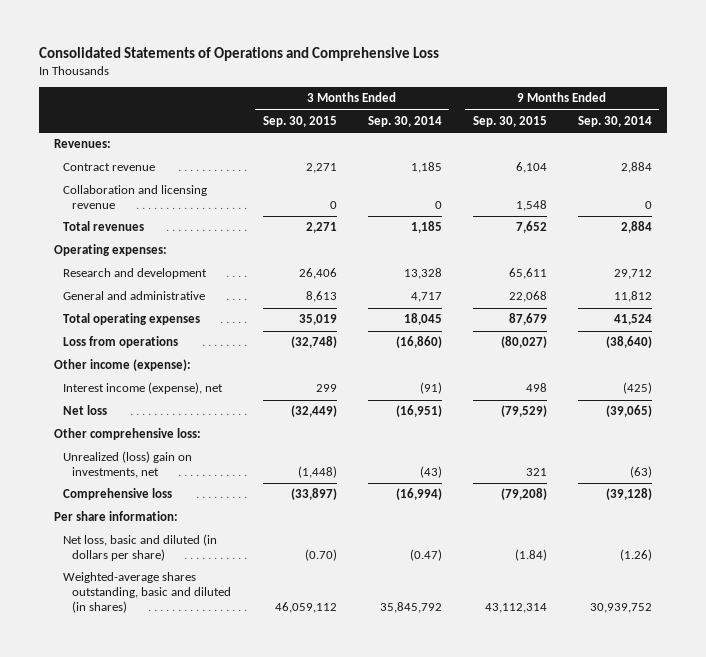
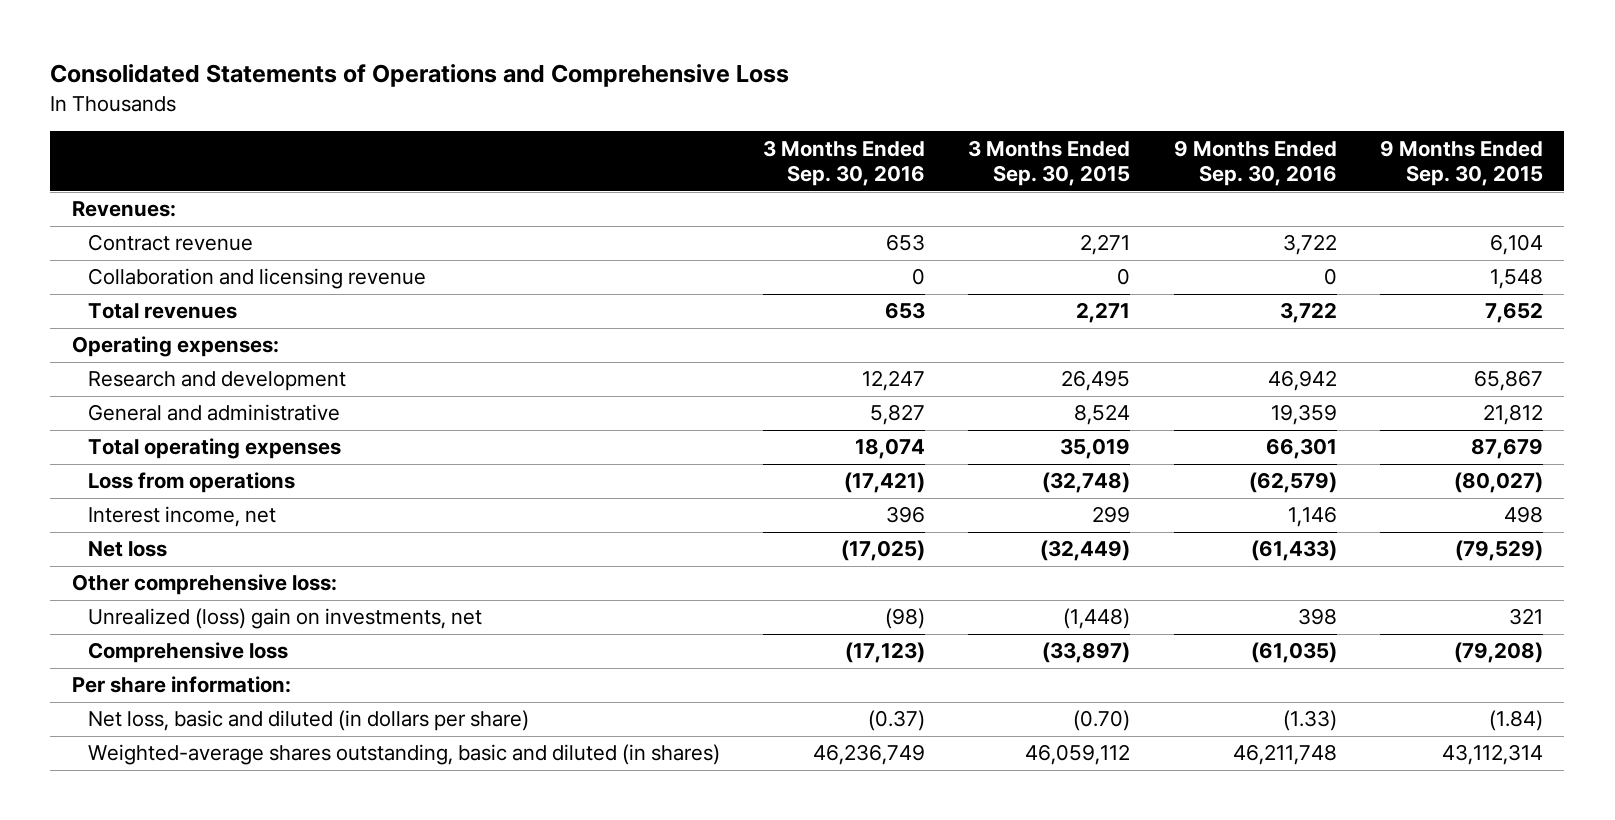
[367,115,442,127] Sep. 30, 2014 -> none
[577,115,652,127] Sep. 30, 2014 -> none
none -> [763,139,926,187] 3 Months Ended Sep. 30, 2016
none -> [1173,139,1337,187] 9 Months Ended Sep. 30, 2016
[298,268,337,280] 26,406 -> [1061,370,1131,392] 26,495
[508,268,547,280] 65,611 -> [1473,370,1543,392] 65,867
[305,291,337,303] 8,613 -> [1074,404,1131,426] 8,524
[508,291,547,303] 22,068 -> [1482,404,1543,426] 21,812
[54,359,192,372] Other income (expense): -> none
[63,382,224,395] Interest income (expense), net -> [87,506,276,528] Interest income, net

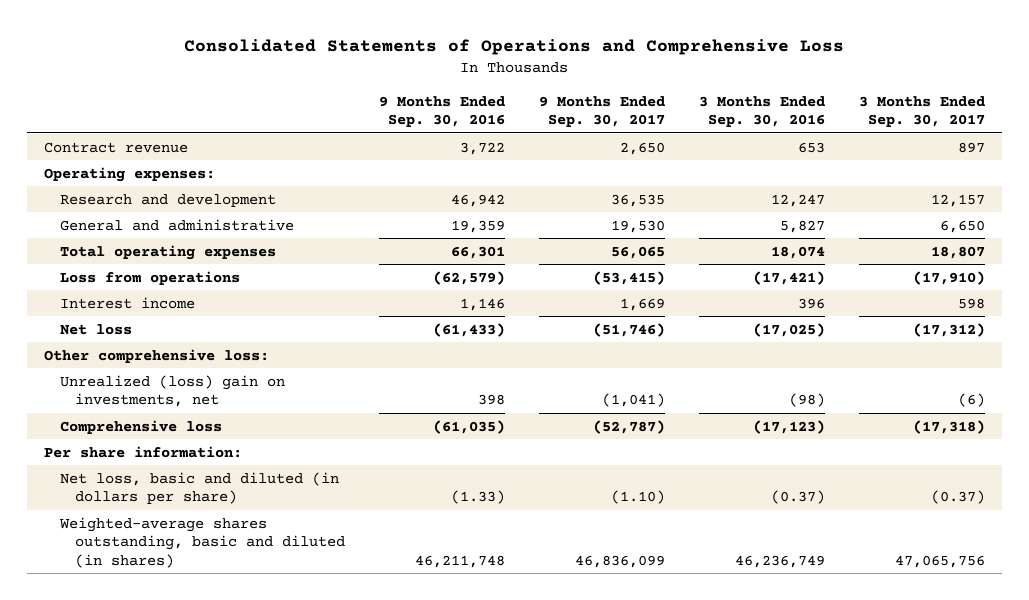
[968,139,1131,187] 3 Months Ended Sep. 30, 2015 -> none
[1379,139,1543,187] 9 Months Ended Sep. 30, 2015 -> none
none -> [539,95,666,128] 9 Months Ended Sep. 30, 2017
none -> [858,95,985,128] 3 Months Ended Sep. 30, 2017
[71,201,176,218] Revenues: -> none
[87,268,426,290] Collaboration and licensing revenue -> none
[87,303,237,320] Total revenues -> none
[87,506,276,528] Interest income, net -> [59,296,195,309] Interest income

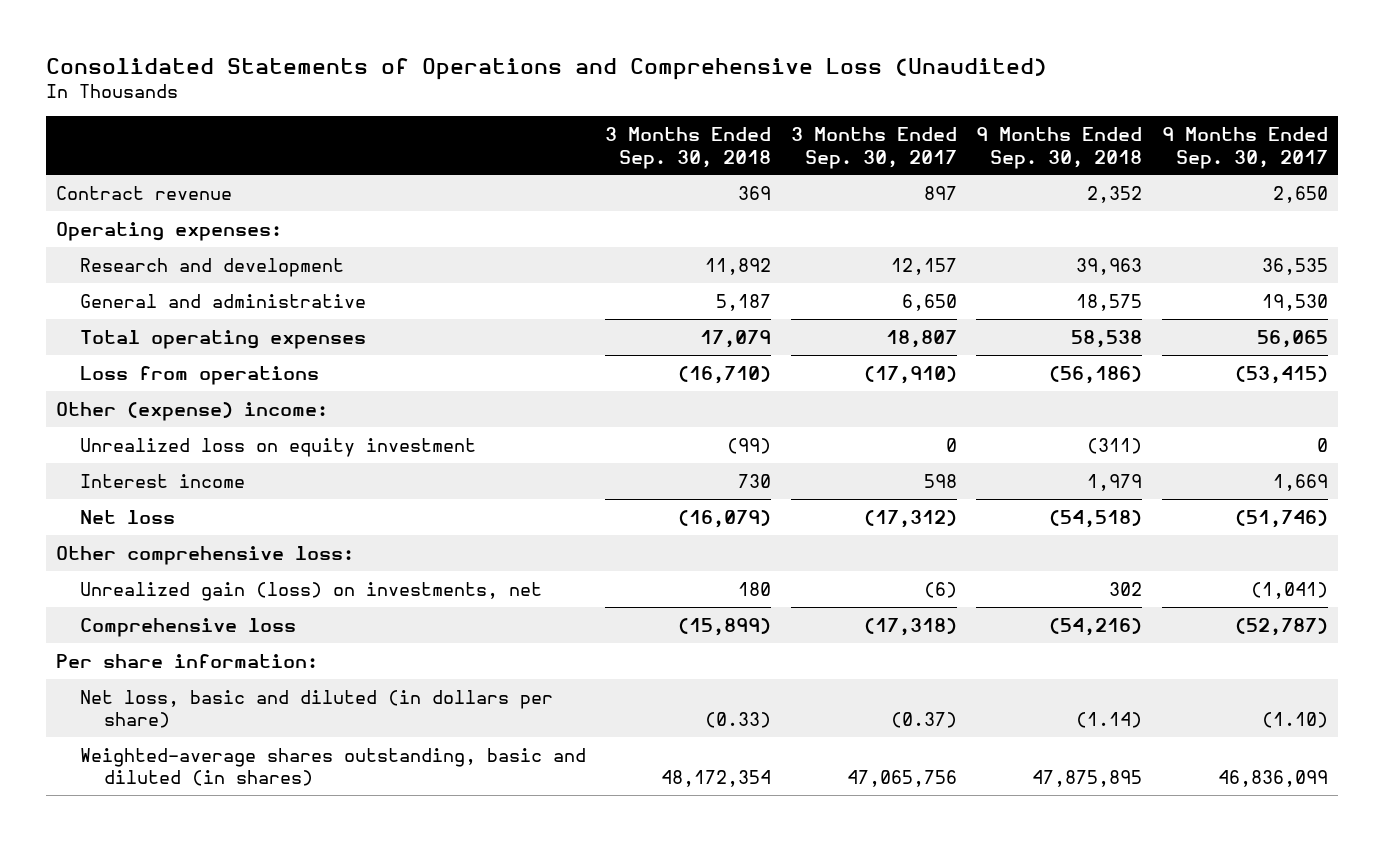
[184,39,845,56] Consolidated Statements of Operations and Comprehensive Loss -> [45,57,1047,80] Consolidated Statements of Operations and Comprehensive Loss (Unaudited)
[379,95,506,128] 9 Months Ended Sep. 30, 2016 -> none
[698,95,825,128] 3 Months Ended Sep. 30, 2016 -> none
none -> [605,126,772,169] 3 Months Ended Sep. 30, 2018
none -> [976,126,1143,169] 9 Months Ended Sep. 30, 2018
none -> [55,401,328,421] Other (expense) income:
none -> [79,437,476,457] Unrealized loss on equity investment
[59,374,285,408] Unrealized (loss) gain on investments, net -> [79,581,542,601] Unrealized gain (loss) on investments, net

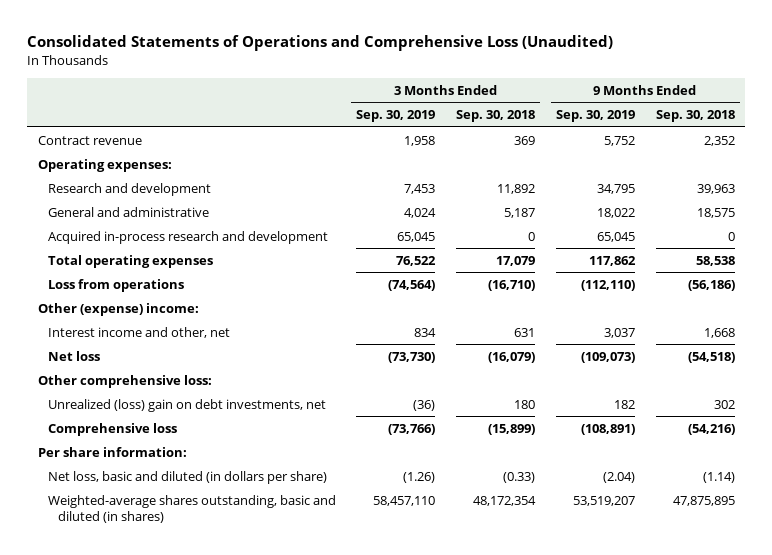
[790,126,957,169] 3 Months Ended Sep. 30, 2017 -> none
[1161,126,1328,169] 9 Months Ended Sep. 30, 2017 -> none
none -> [356,110,436,123] Sep. 30, 2019
none -> [556,110,636,123] Sep. 30, 2019
none -> [47,230,328,244] Acquired in-process research and development
[79,437,476,457] Unrealized loss on equity investment -> none
[79,473,245,488] Interest income -> [47,326,230,338] Interest income and other, net
[738,473,772,488] 730 -> [514,327,536,337] 631
[1087,473,1143,491] 1,979 -> [703,327,735,338] 1,668
[79,581,542,601] Unrealized gain (loss) on investments, net -> [47,398,326,412] Unrealized (loss) gain on debt investments, net

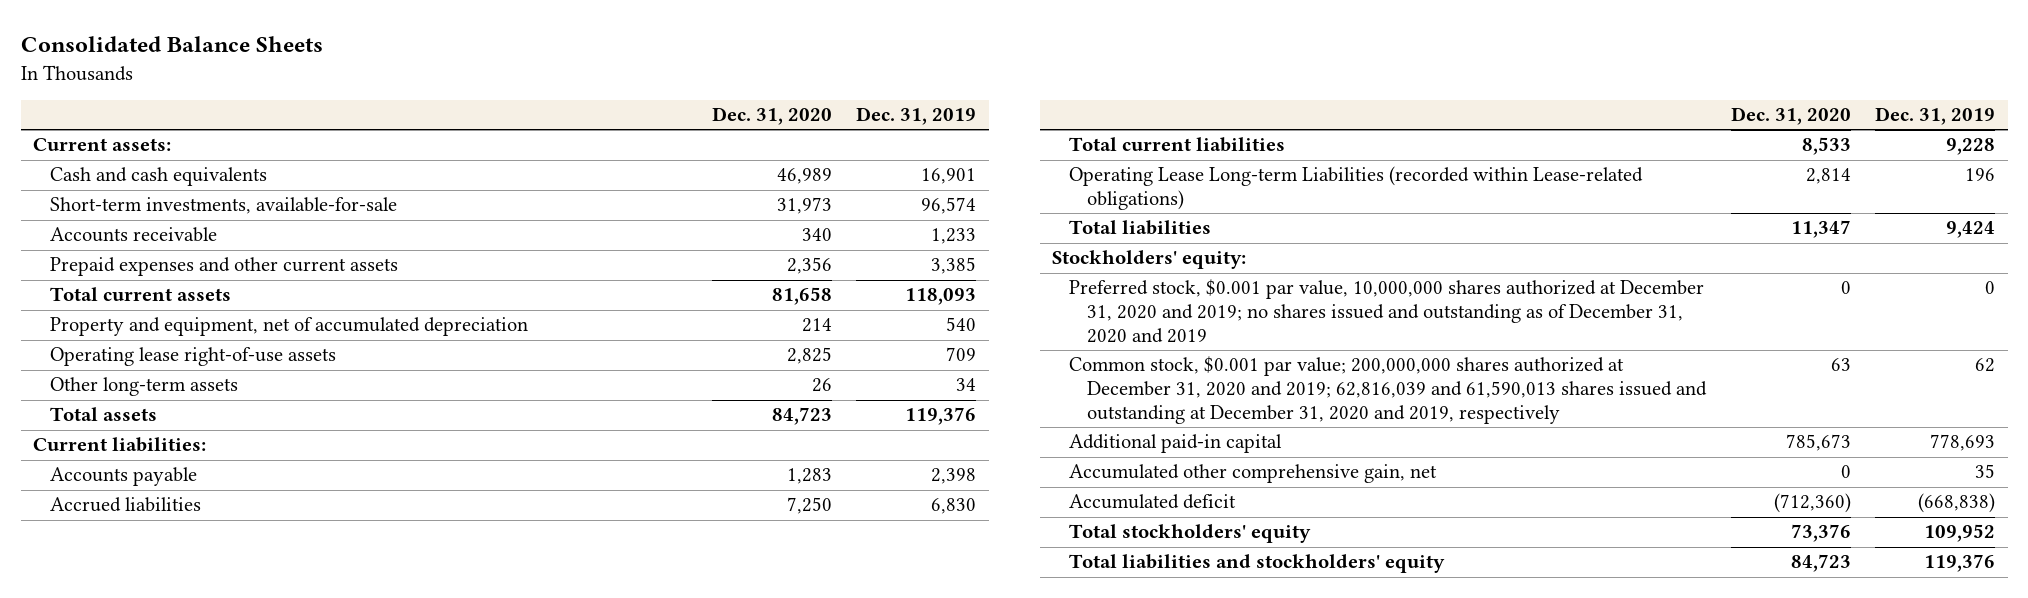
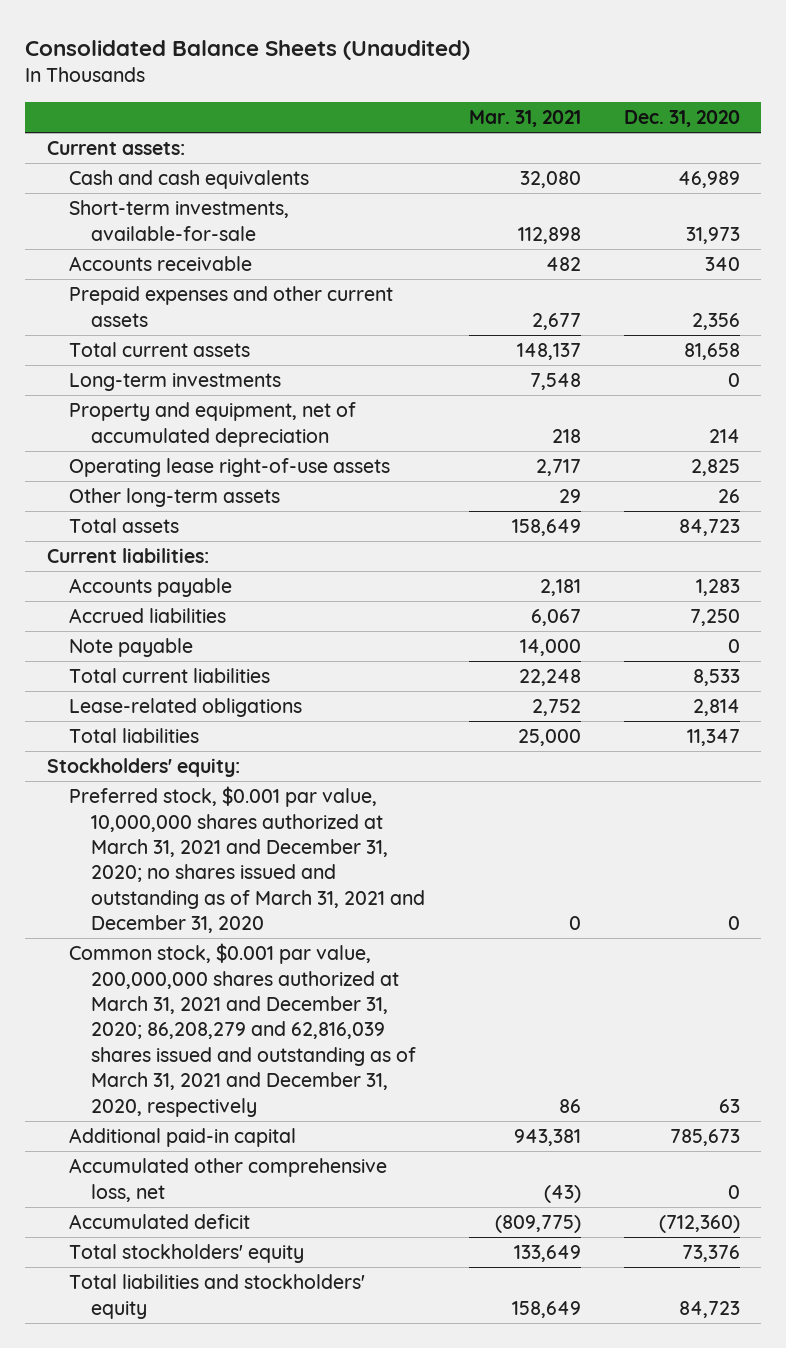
[20,36,323,53] Consolidated Balance Sheets -> [25,39,471,60] Consolidated Balance Sheets (Unaudited)
[856,107,977,126] Dec. 31, 2019 -> none
none -> [468,110,581,128] Mar. 31, 2021
none -> [69,373,282,392] Long-term investments
none -> [69,638,194,658] Note payable
[1069,166,1644,211] Operating Lease Long-term Liabilities (recorded within Lease-related obligations) -> [69,698,303,718] Lease-related obligations
[1069,279,1705,344] Preferred stock, $0.001 par value, 10,000,000 shares authorized at December 31, 2020 and 2019; no shares issued and outstanding as of December 31, 2020 and 2019 -> [69,786,426,934] Preferred stock, $0.001 par value, 10,000,000 shares authorized at March 31, 2021 and December 31, 2020; no shares issued and outstanding as of March 31, 2021 and December 31, 2020
[1069,356,1707,425] Common stock, $0.001 par value; 200,000,000 shares authorized at December 31, 2020 and 2019; 62,816,039 and 61,590,013 shares issued and outstanding at December 31, 2020 and 2019, respectively -> [69,943,417,1117] Common stock, $0.001 par value, 200,000,000 shares authorized at March 31, 2021 and December 31, 2020; 86,208,279 and 62,816,039 shares issued and outstanding as of March 31, 2021 and December 31, 2020, respectively
[1069,464,1438,484] Accumulated other comprehensive gain, net -> [69,1158,388,1202] Accumulated other comprehensive loss, net

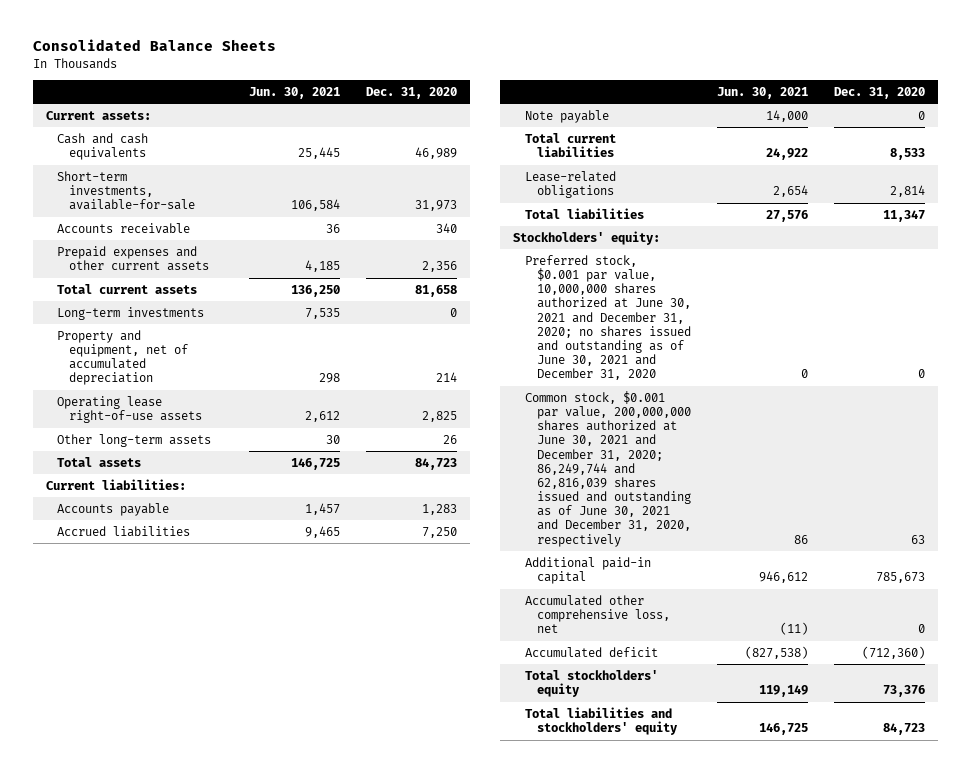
[25,39,471,60] Consolidated Balance Sheets (Unaudited) -> [32,39,276,52] Consolidated Balance Sheets
[468,110,581,128] Mar. 31, 2021 -> none
none -> [248,86,340,99] Jun. 30, 2021
[69,786,426,934] Preferred stock, $0.001 par value, 10,000,000 shares authorized at March 31, 2021 and December 31, 2020; no shares issued and outstanding as of March 31, 2021 and December 31, 2020 -> [524,254,691,381] Preferred stock, $0.001 par value, 10,000,000 shares authorized at June 30, 2021 and December 31, 2020; no shares issued and outstanding as of June 30, 2021 and December 31, 2020
[69,943,417,1117] Common stock, $0.001 par value, 200,000,000 shares authorized at March 31, 2021 and December 31, 2020; 86,208,279 and 62,816,039 shares issued and outstanding as of March 31, 2021 and December 31, 2020, respectively -> [524,390,691,547] Common stock, $0.001 par value, 200,000,000 shares authorized at June 30, 2021 and December 31, 2020; 86,249,744 and 62,816,039 shares issued and outstanding as of June 30, 2021 and December 31, 2020, respectively

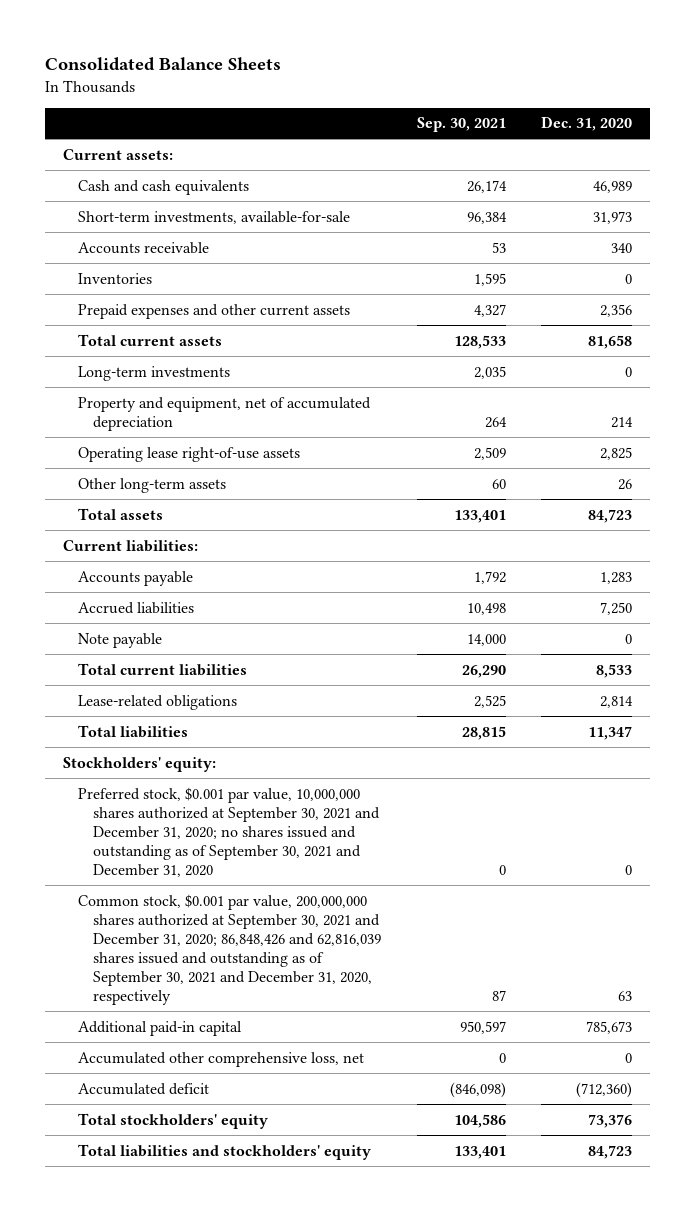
[248,86,340,99] Jun. 30, 2021 -> none
none -> [416,117,506,133] Sep. 30, 2021
none -> [78,272,153,284] Inventories
[524,254,691,381] Preferred stock, $0.001 par value, 10,000,000 shares authorized at June 30, 2021 and December 31, 2020; no shares issued and outstanding as of June 30, 2021 and December 31, 2020 -> [78,786,381,877] Preferred stock, $0.001 par value, 10,000,000 shares authorized at September 30, 2021 and December 31, 2020; no shares issued and outstanding as of September 30, 2021 and December 31, 2020
[524,390,691,547] Common stock, $0.001 par value, 200,000,000 shares authorized at June 30, 2021 and December 31, 2020; 86,249,744 and 62,816,039 shares issued and outstanding as of June 30, 2021 and December 31, 2020, respectively -> [78,893,382,1005] Common stock, $0.001 par value, 200,000,000 shares authorized at September 30, 2021 and December 31, 2020; 86,848,426 and 62,816,039 shares issued and outstanding as of September 30, 2021 and December 31, 2020, respectively

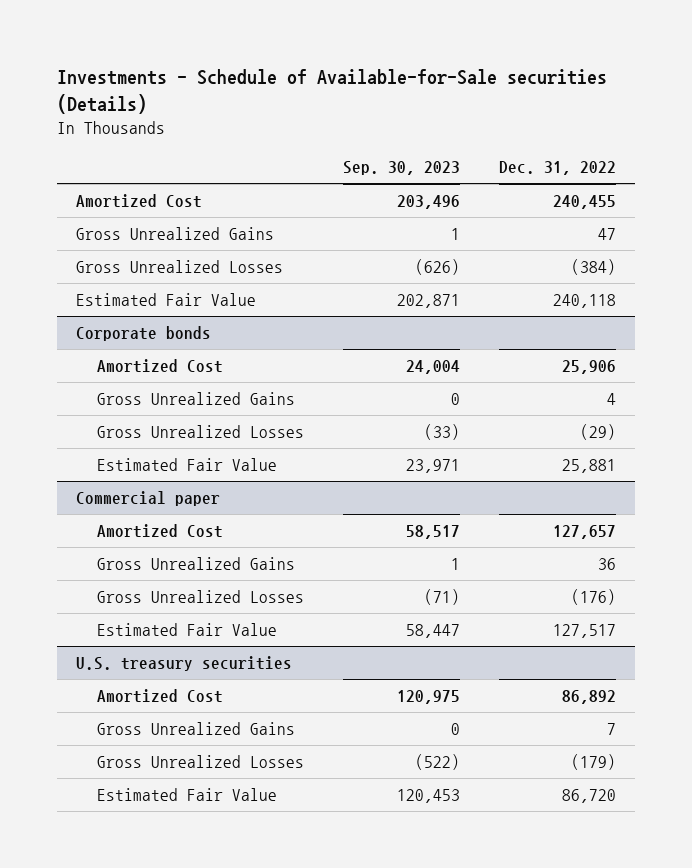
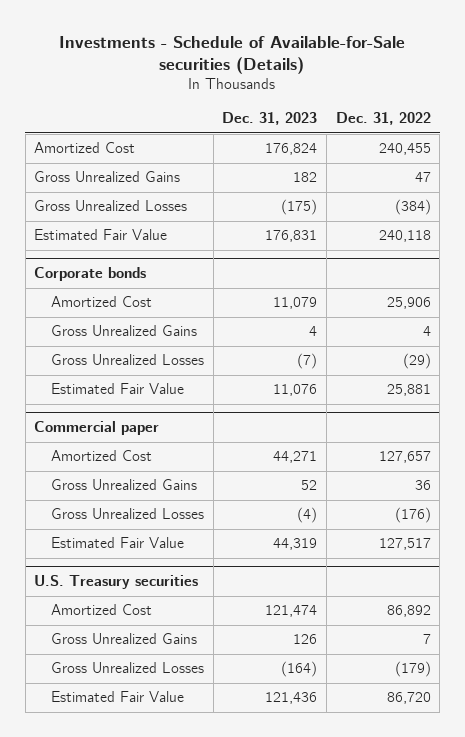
[342,161,460,176] Sep. 30, 2023 -> none
none -> [222,112,318,126] Dec. 31, 2023
[76,655,293,671] U.S. treasury securities -> [34,575,199,590] U.S. Treasury securities

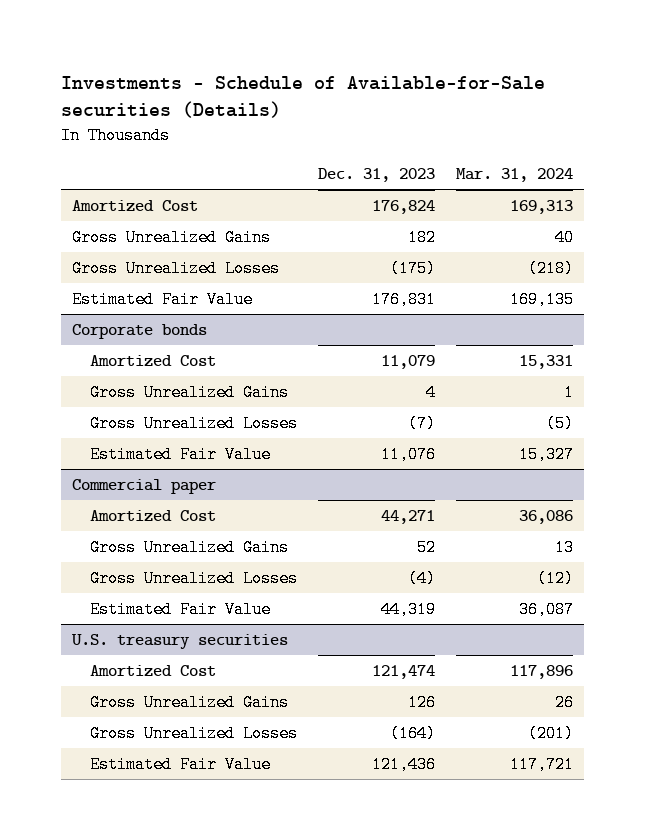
[335,112,431,126] Dec. 31, 2022 -> none
none -> [456,168,574,183] Mar. 31, 2024
[34,575,199,590] U.S. Treasury securities -> [70,634,288,650] U.S. treasury securities

